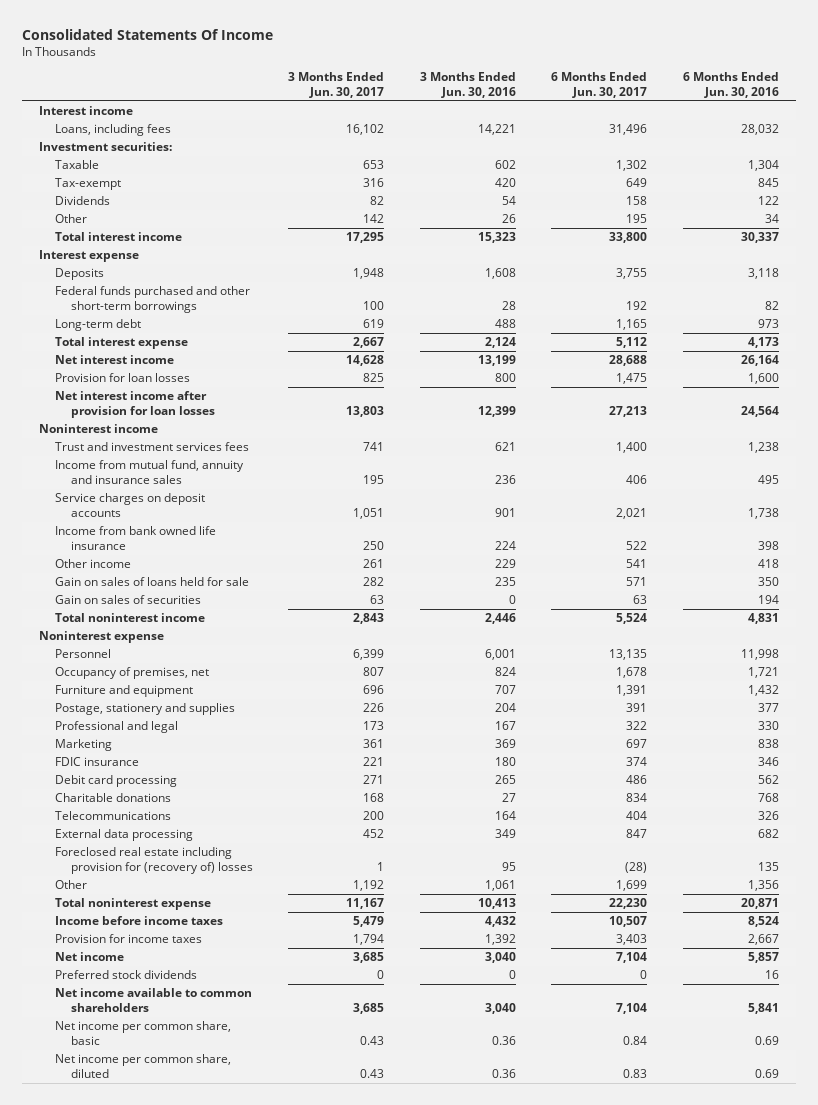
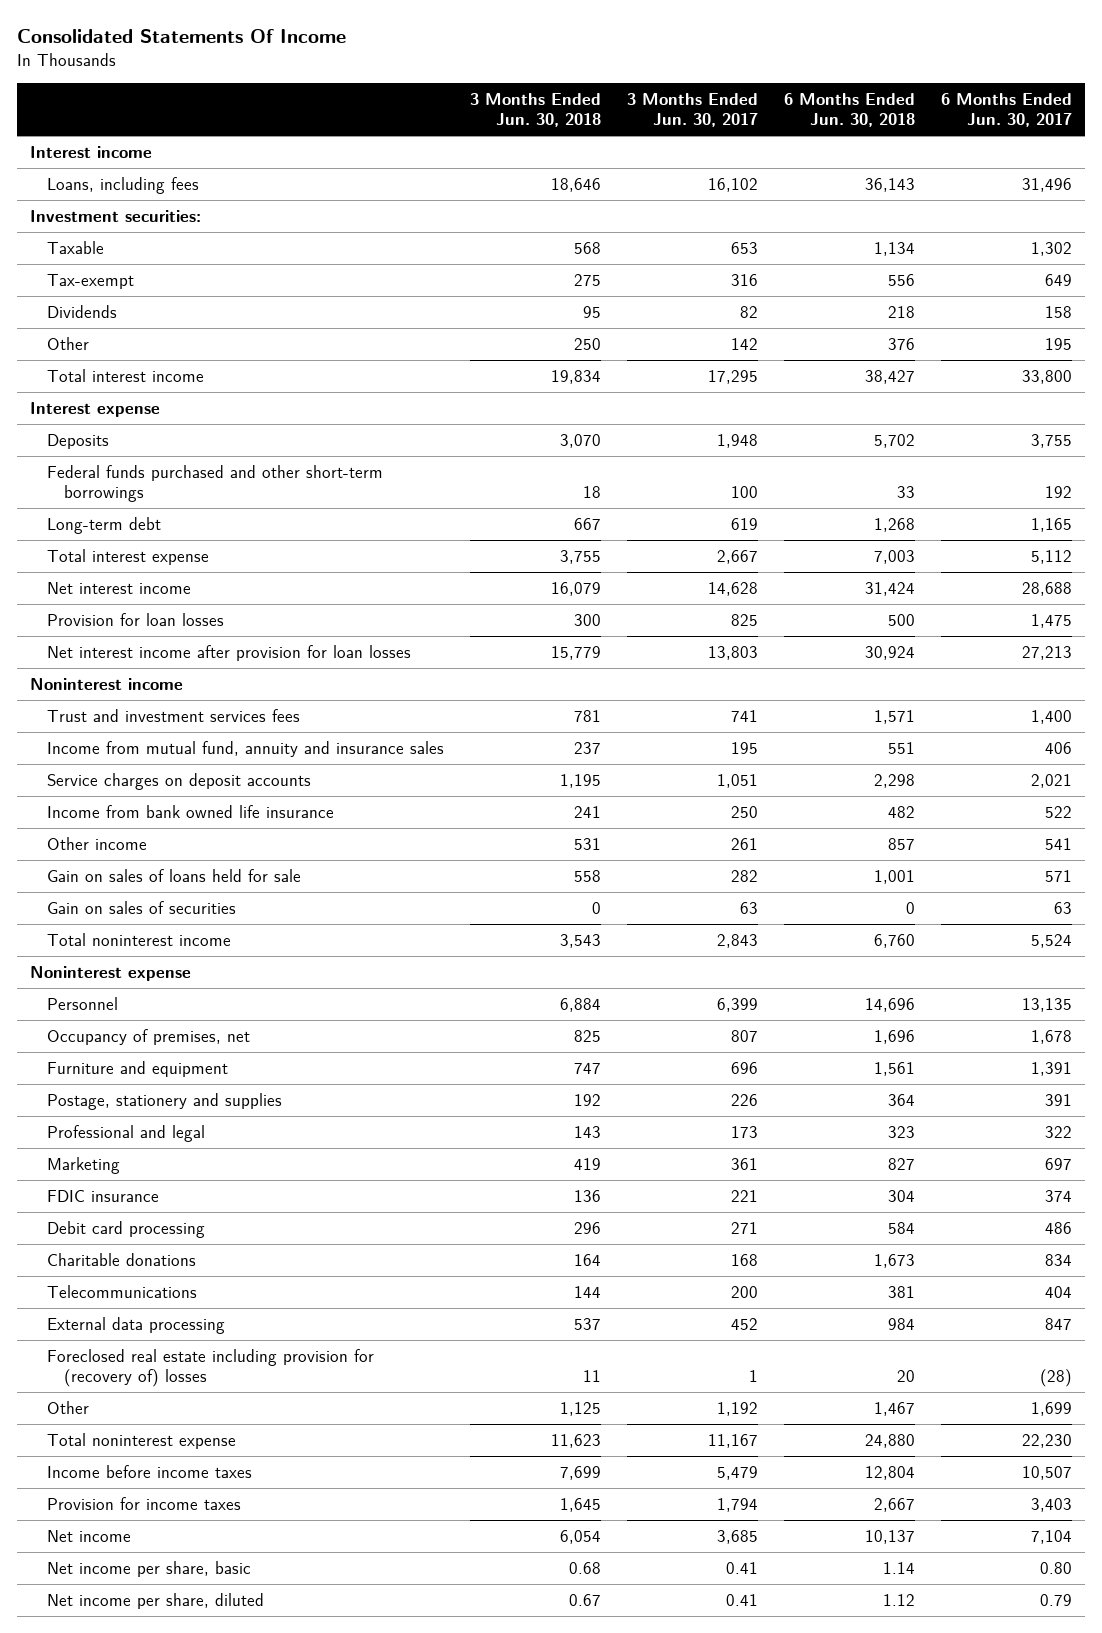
[419,72,516,99] 3 Months Ended Jun. 30, 2016 -> none
[682,72,779,99] 6 Months Ended Jun. 30, 2016 -> none
none -> [470,92,602,127] 3 Months Ended Jun. 30, 2018
none -> [783,92,915,127] 6 Months Ended Jun. 30, 2018
[55,970,198,980] Preferred stock dividends -> none
[55,988,253,1013] Net income available to common shareholders -> none
[55,1021,232,1046] Net income per common share, basic -> [47,1561,252,1578] Net income per share, basic
[360,1036,385,1046] 0.43 -> [726,1562,759,1575] 0.41
[623,1036,648,1046] 0.84 -> [1039,1562,1072,1575] 0.80
[55,1054,232,1079] Net income per common share, diluted -> [47,1593,265,1610] Net income per share, diluted
[360,1069,385,1079] 0.43 -> [726,1594,759,1607] 0.41
[623,1069,648,1079] 0.83 -> [1039,1594,1072,1607] 0.79

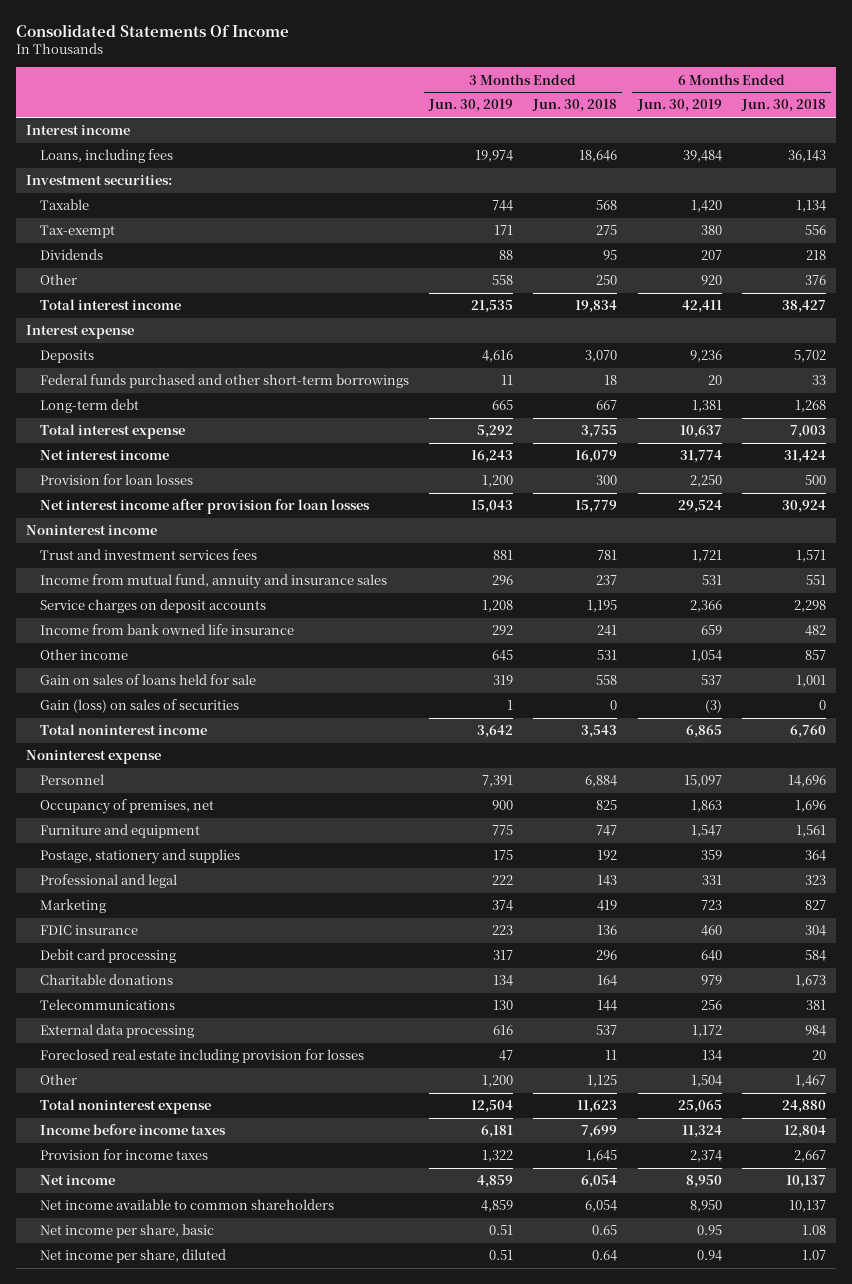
[627,92,759,127] 3 Months Ended Jun. 30, 2017 -> none
[940,92,1072,127] 6 Months Ended Jun. 30, 2017 -> none
none -> [427,99,513,113] Jun. 30, 2019
none -> [636,99,722,113] Jun. 30, 2019
[47,901,237,915] Gain on sales of securities -> [39,699,239,714] Gain (loss) on sales of securities
[47,1349,375,1388] Foreclosed real estate including provision for (recovery of) losses -> [39,1049,364,1064] Foreclosed real estate including provision for losses
none -> [39,1199,334,1211] Net income available to common shareholders
[569,1562,602,1575] 0.68 -> [592,1225,618,1236] 0.65
[882,1562,915,1575] 1.14 -> [801,1225,826,1236] 1.08
[569,1594,602,1607] 0.67 -> [592,1250,618,1262] 0.64
[882,1594,915,1607] 1.12 -> [801,1250,826,1261] 1.07

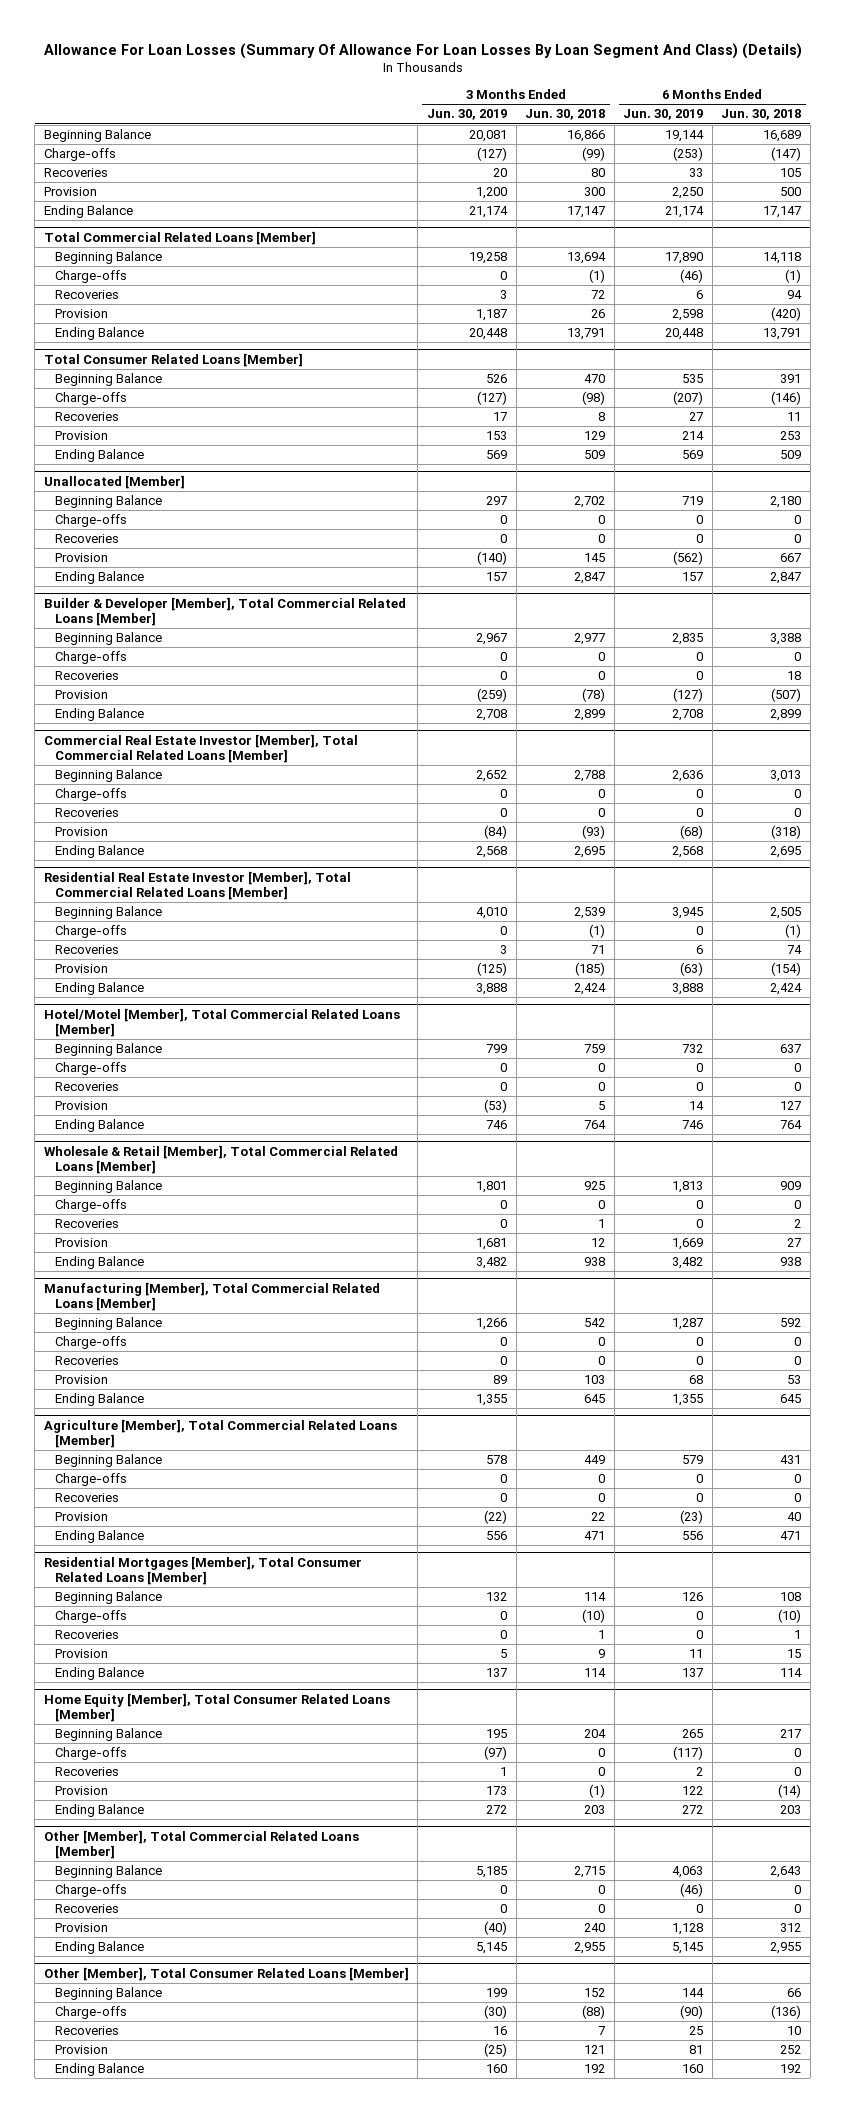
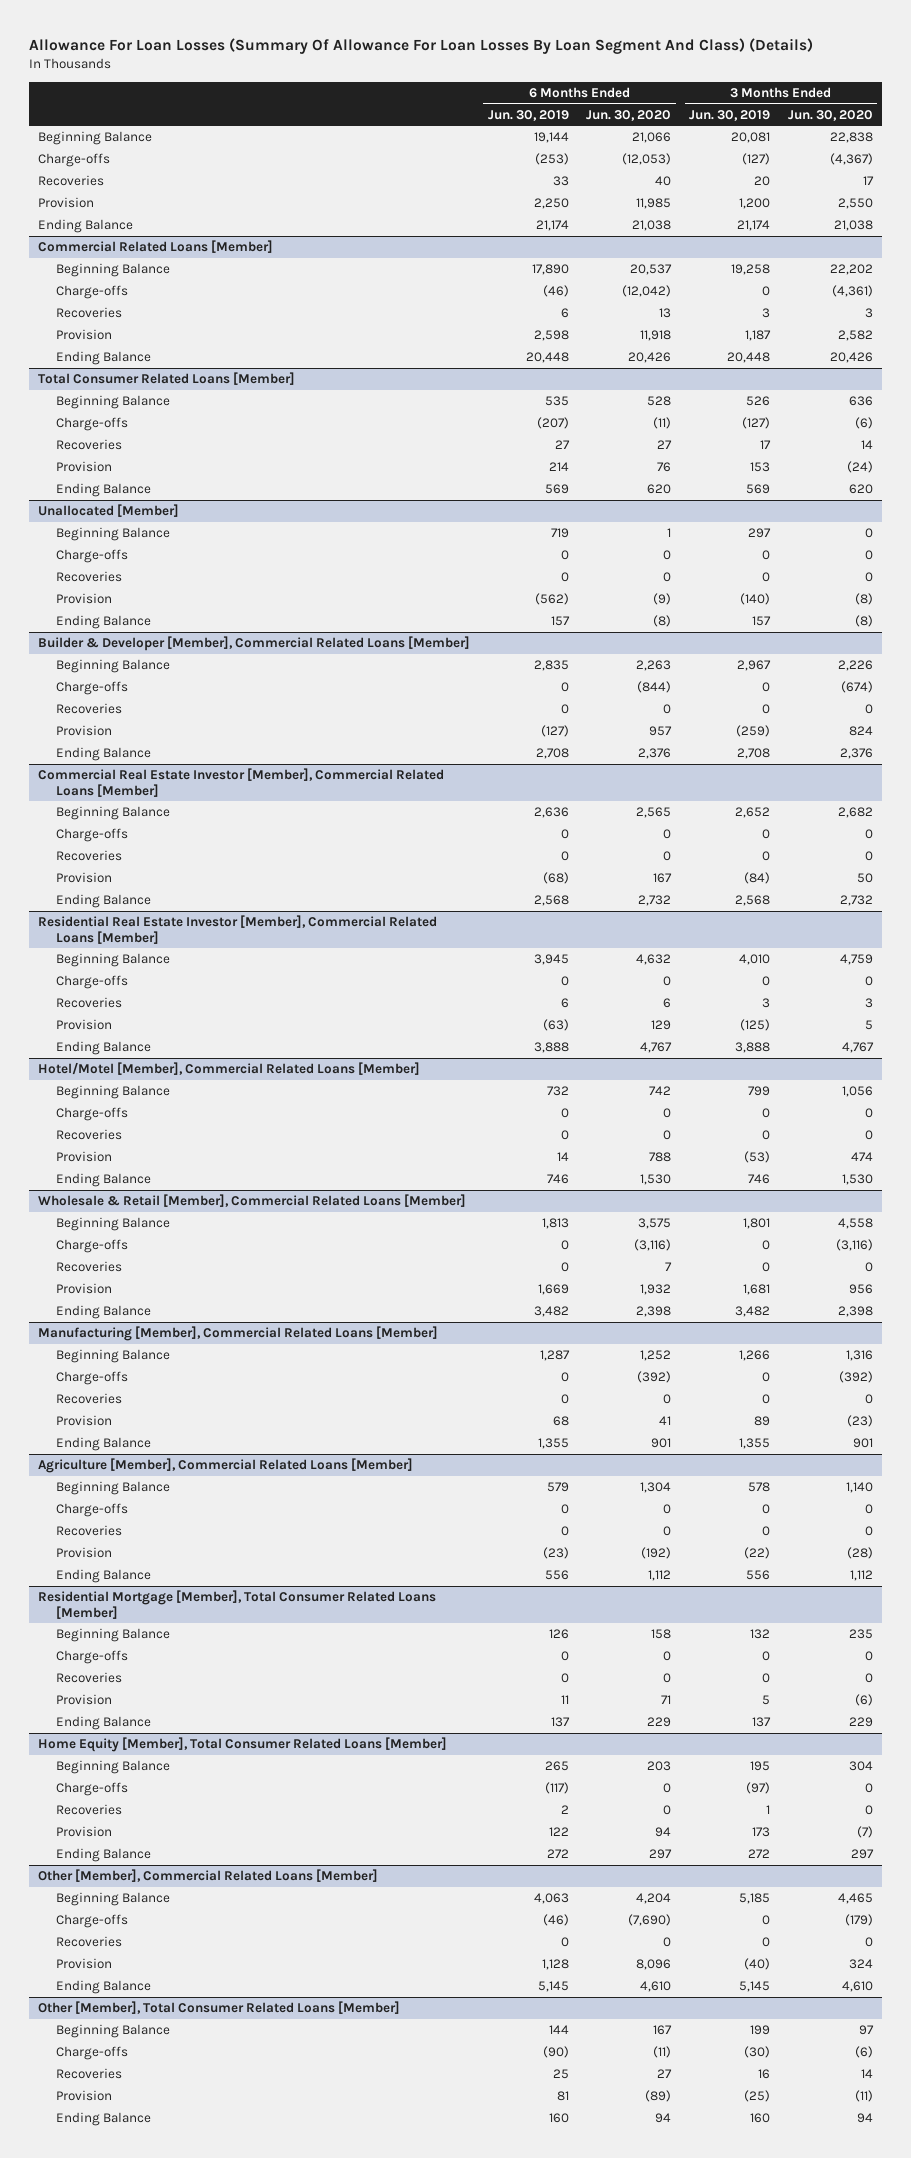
[525,109,606,121] Jun. 30, 2018 -> none
[721,109,802,121] Jun. 30, 2018 -> none
none -> [586,109,672,121] Jun. 30, 2020
none -> [787,109,873,121] Jun. 30, 2020
[43,230,316,245] Total Commercial Related Loans [Member] -> [38,240,274,254] Commercial Related Loans [Member]
[43,596,406,626] Builder & Developer [Member], Total Commercial Related Loans [Member] -> [38,636,471,652] Builder & Developer [Member], Commercial Related Loans [Member]
[43,733,358,763] Commercial Real Estate Investor [Member], Total Commercial Related Loans [Member] -> [38,768,445,797] Commercial Real Estate Investor [Member], Commercial Related Loans [Member]
[43,870,351,900] Residential Real Estate Investor [Member], Total Commercial Related Loans [Member] -> [38,915,438,944] Residential Real Estate Investor [Member], Commercial Related Loans [Member]
[43,1007,400,1037] Hotel/Motel [Member], Total Commercial Related Loans [Member] -> [38,1062,421,1076] Hotel/Motel [Member], Commercial Related Loans [Member]
[43,1144,398,1174] Wholesale & Retail [Member], Total Commercial Related Loans [Member] -> [38,1194,467,1208] Wholesale & Retail [Member], Commercial Related Loans [Member]
[43,1281,380,1311] Manufacturing [Member], Total Commercial Related Loans [Member] -> [38,1326,439,1342] Manufacturing [Member], Commercial Related Loans [Member]
[43,1418,397,1448] Agriculture [Member], Total Commercial Related Loans [Member] -> [38,1458,414,1474] Agriculture [Member], Commercial Related Loans [Member]
[43,1555,362,1585] Residential Mortgages [Member], Total Consumer Related Loans [Member] -> [38,1590,437,1619] Residential Mortgage [Member], Total Consumer Related Loans [Member]
[43,1829,359,1859] Other [Member], Total Commercial Related Loans [Member] -> [38,1869,379,1883] Other [Member], Commercial Related Loans [Member]

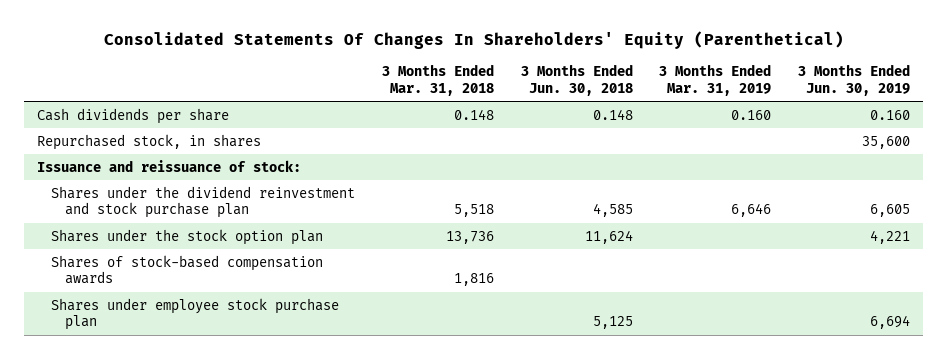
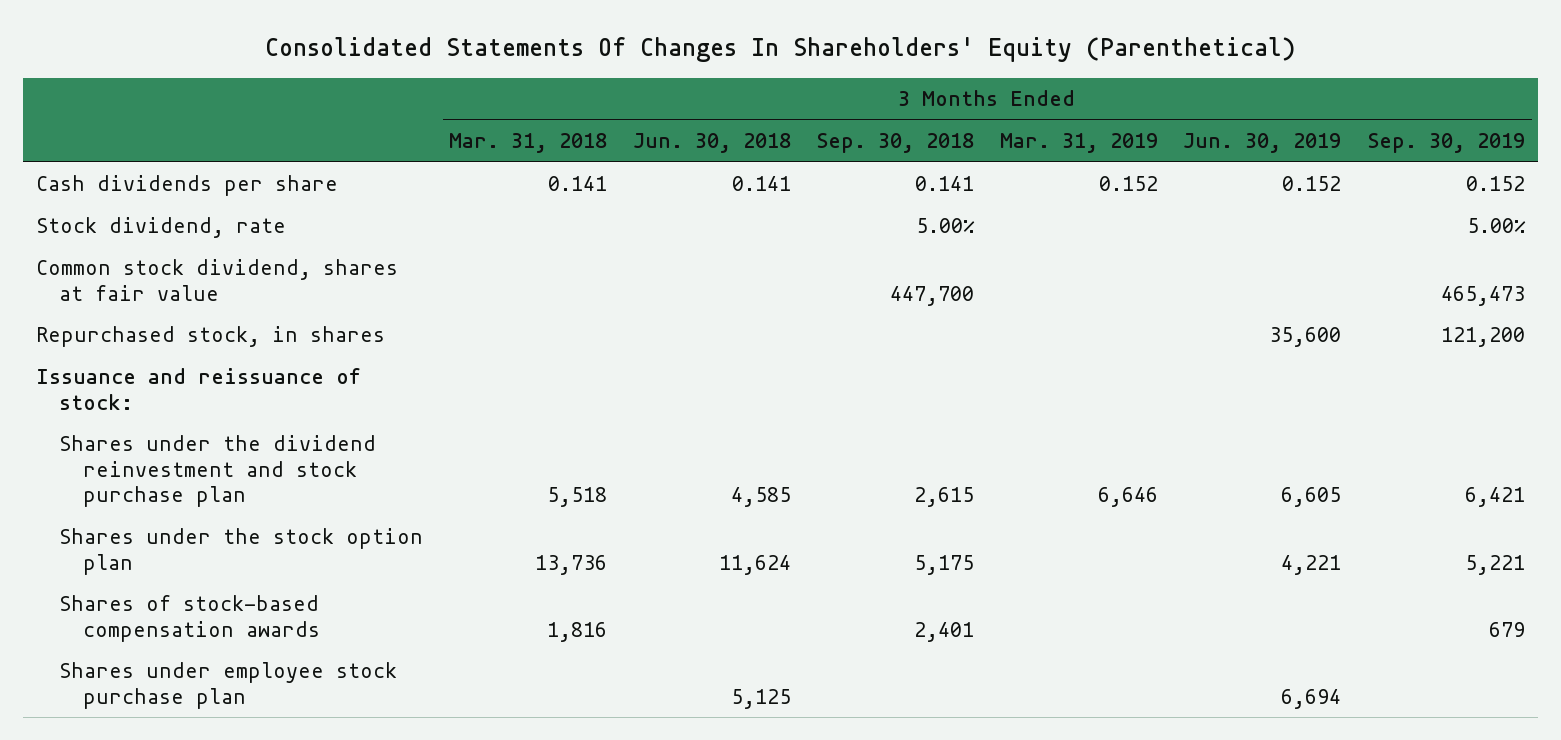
none -> [816,133,975,154] Sep. 30, 2018
none -> [1367,133,1526,154] Sep. 30, 2019
[454,108,495,120] 0.148 -> [547,176,607,192] 0.141
[592,108,633,120] 0.148 -> [731,176,791,192] 0.141
[731,109,772,120] 0.160 -> [1098,176,1158,192] 0.152
[870,109,911,120] 0.160 -> [1282,176,1342,192] 0.152
none -> [35,217,286,239] Stock dividend, rate
none -> [35,259,398,301] Common stock dividend, shares at fair value

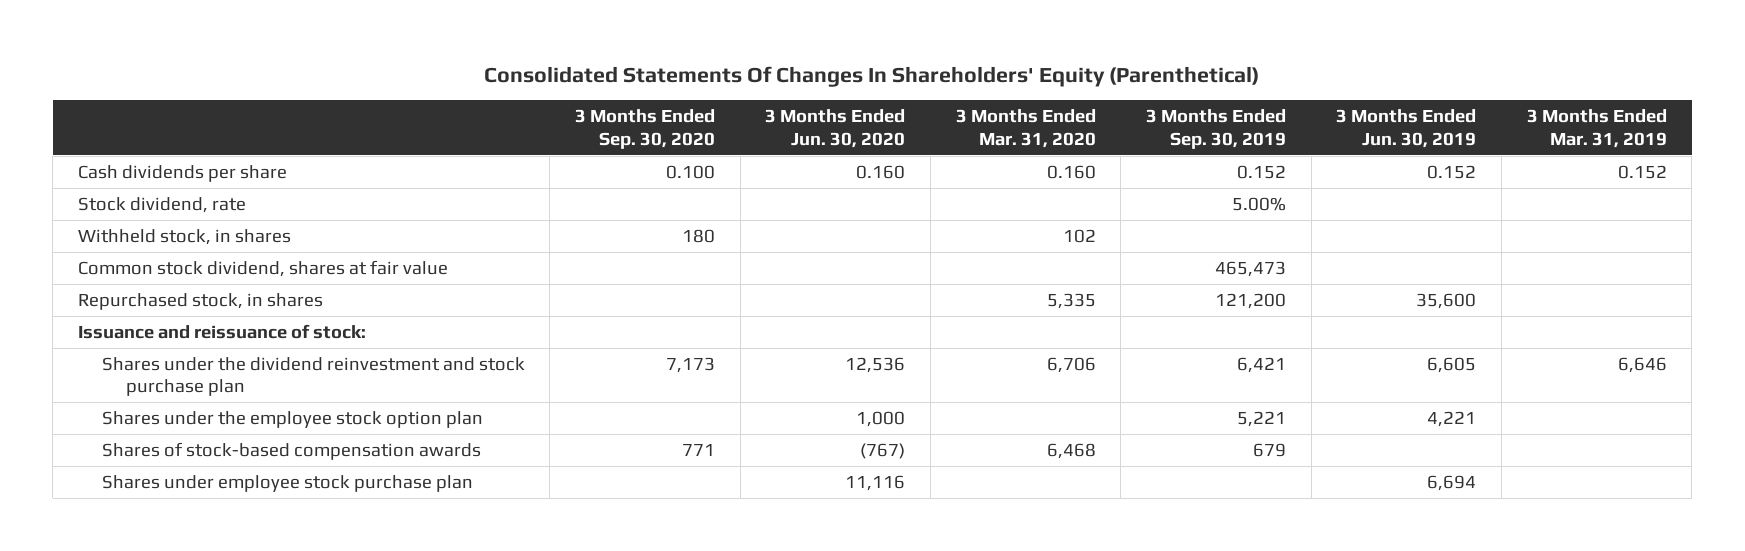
[448,133,607,154] Mar. 31, 2018 -> none
[632,133,791,154] Jun. 30, 2018 -> none
[816,133,975,154] Sep. 30, 2018 -> none
none -> [575,109,716,149] 3 Months Ended Sep. 30, 2020
none -> [765,109,906,148] 3 Months Ended Jun. 30, 2020
none -> [955,109,1096,148] 3 Months Ended Mar. 31, 2020
none -> [77,229,291,246] Withheld stock, in shares
[59,528,424,575] Shares under the stock option plan -> [101,411,483,429] Shares under the employee stock option plan

